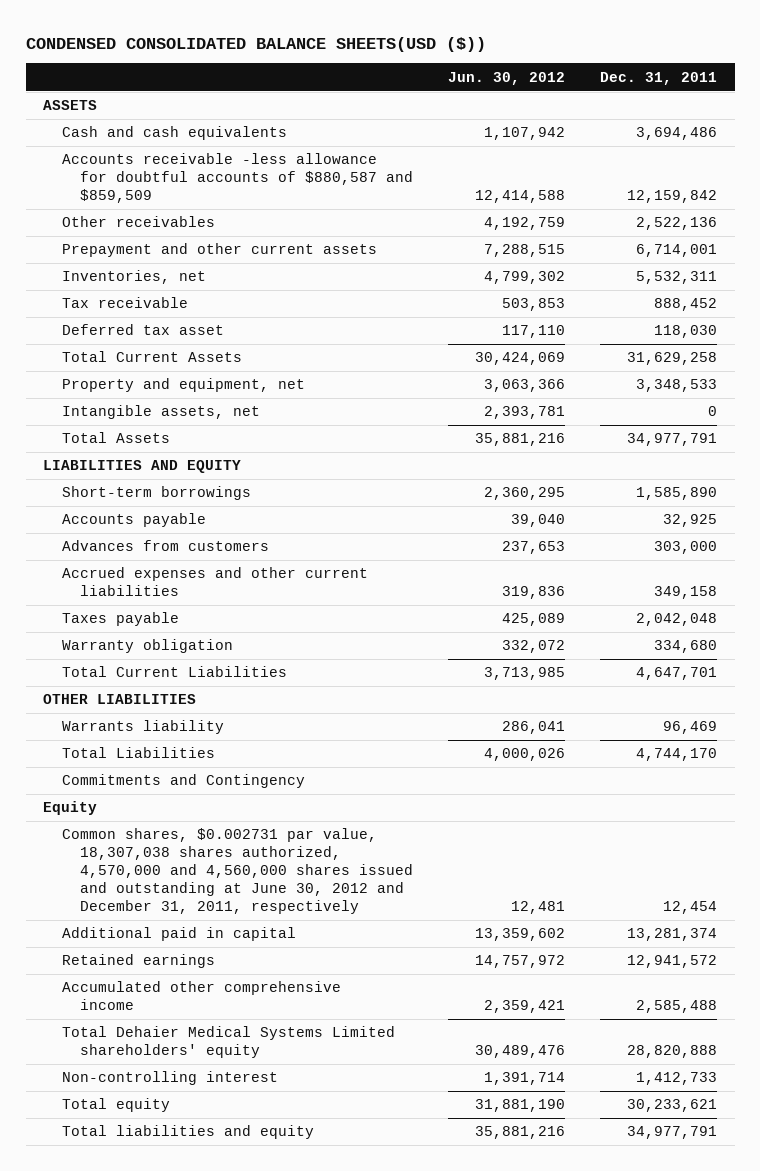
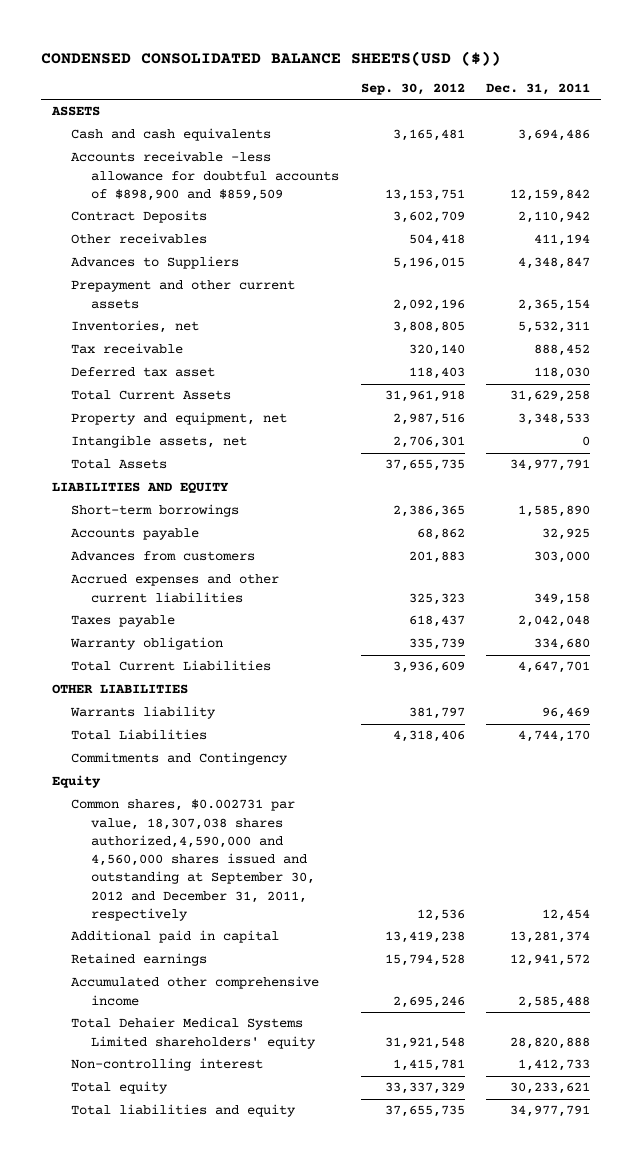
[448,71,566,85] Jun. 30, 2012 -> none
none -> [360,83,465,96] Sep. 30, 2012
[61,153,414,204] Accounts receivable -less allowance for doubtful accounts of $880,587 and $859,509 -> [71,151,339,201] Accounts receivable -less allowance for doubtful accounts of $898,900 and $859,509
none -> [71,210,208,224] Contract Deposits
[636,217,718,231] 2,522,136 -> [534,234,591,247] 411,194
none -> [71,256,240,270] Advances to Suppliers
[636,244,718,258] 6,714,001 -> [518,298,591,311] 2,365,154
[61,828,414,915] Common shares, $0.002731 par value, 18,307,038 shares authorized, 4,570,000 and 4,560,000 shares issued and outstanding at June 30, 2012 and December 31, 2011, respectively -> [71,799,315,921] Common shares, $0.002731 par value, 18,307,038 shares authorized,4,590,000 and 4,560,000 shares issued and outstanding at September 30, 2012 and December 31, 2011, respectively

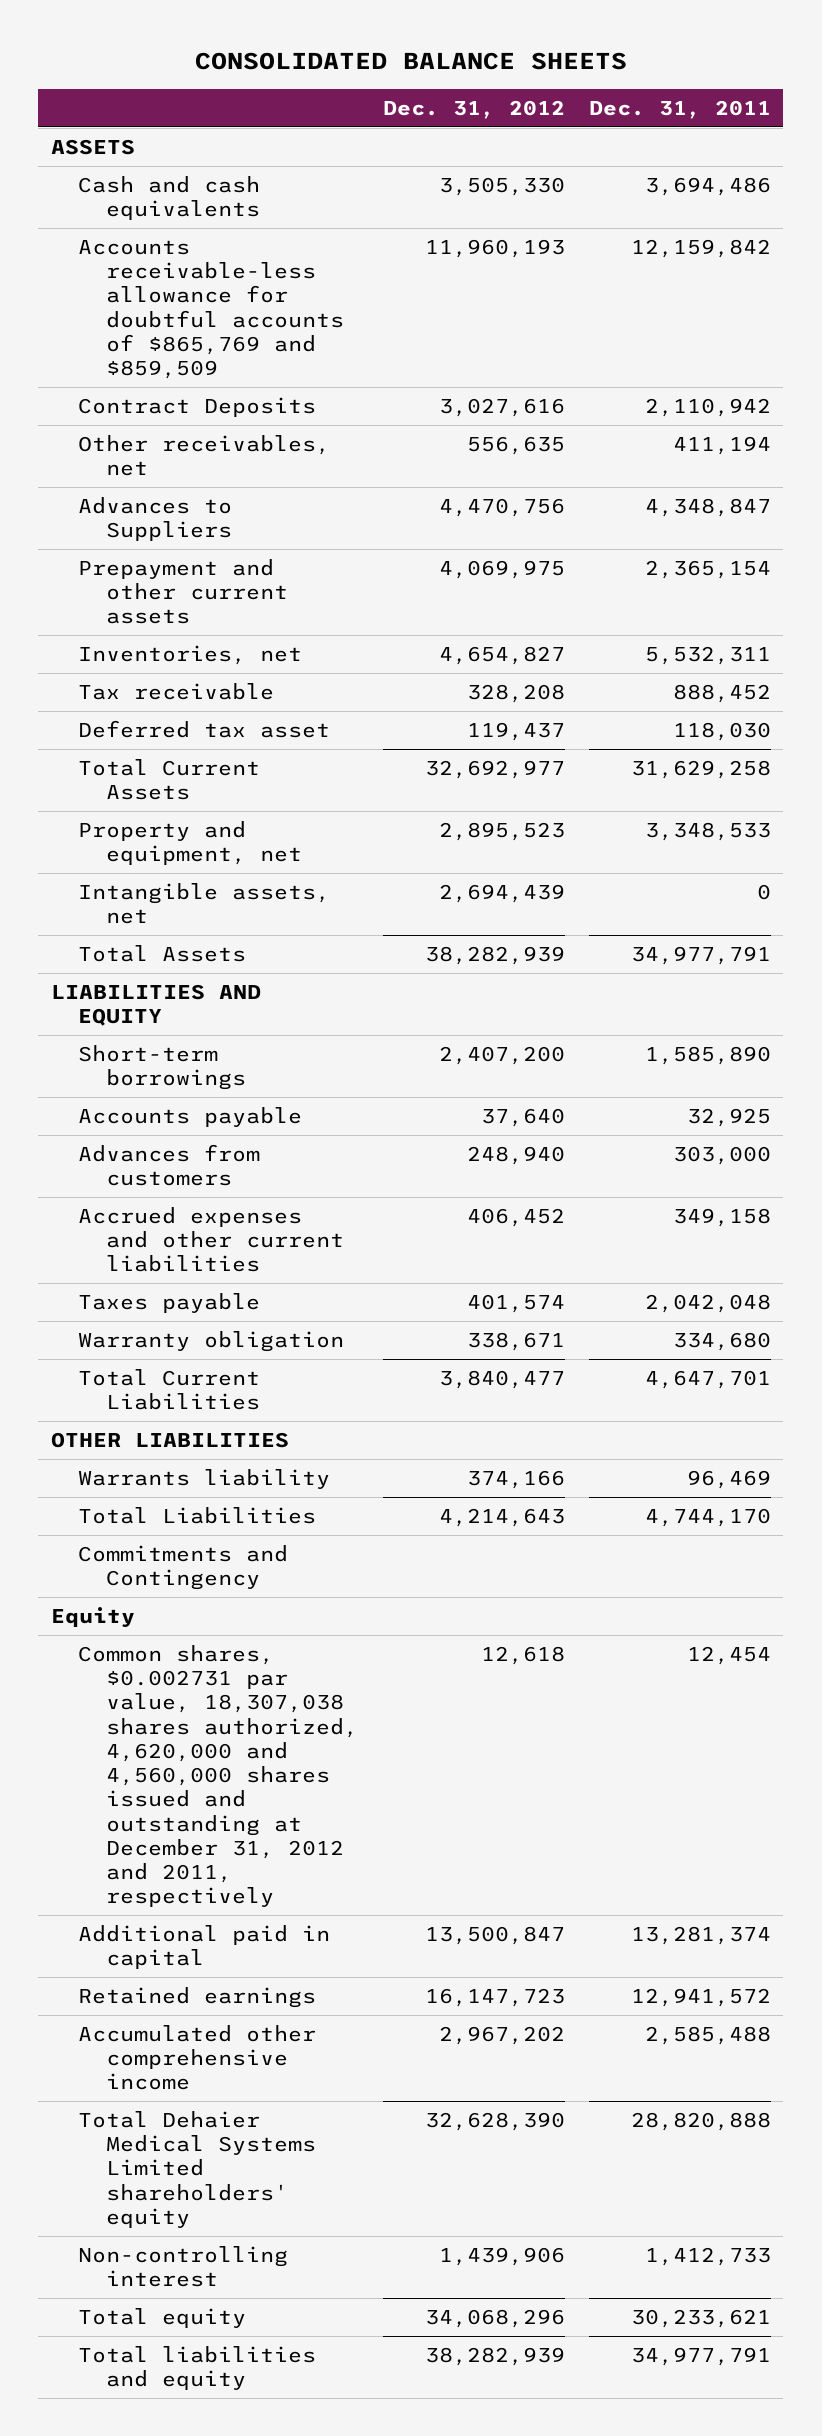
[40,50,501,66] CONDENSED CONSOLIDATED BALANCE SHEETS(USD ($)) -> [194,52,627,71] CONSOLIDATED BALANCE SHEETS
[360,83,465,96] Sep. 30, 2012 -> none
none -> [382,99,565,119] Dec. 31, 2012
[71,151,339,201] Accounts receivable -less allowance for doubtful accounts of $898,900 and $859,509 -> [78,239,345,380] Accounts receivable-less allowance for doubtful accounts of $865,769 and $859,509
[71,233,208,245] Other receivables -> [78,434,331,477] Other receivables, net
[71,799,315,921] Common shares, $0.002731 par value, 18,307,038 shares authorized,4,590,000 and 4,560,000 shares issued and outstanding at September 30, 2012 and December 31, 2011, respectively -> [78,1644,359,1908] Common shares, $0.002731 par value, 18,307,038 shares authorized, 4,620,000 and 4,560,000 shares issued and outstanding at December 31, 2012 and 2011, respectively

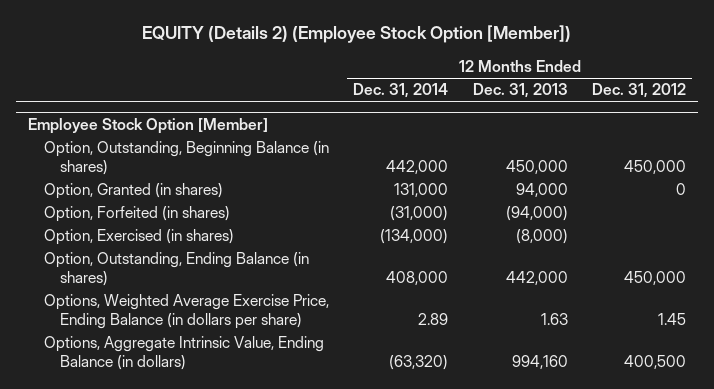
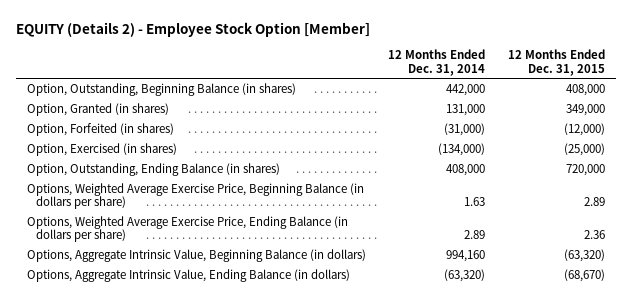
[142,25,572,44] EQUITY (Details 2) (Employee Stock Option [Member]) -> [15,21,370,37] EQUITY (Details 2) - Employee Stock Option [Member]
[472,83,568,99] Dec. 31, 2013 -> none
[592,83,687,99] Dec. 31, 2012 -> none
none -> [507,49,605,76] 12 Months Ended Dec. 31, 2015
[27,117,268,134] Employee Stock Option [Member] -> none
none -> [26,183,364,210] Options, Weighted Average Exercise Price, Beginning Balance (in dollars per share)
none -> [26,249,366,263] Options, Aggregate Intrinsic Value, Beginning Balance (in dollars)

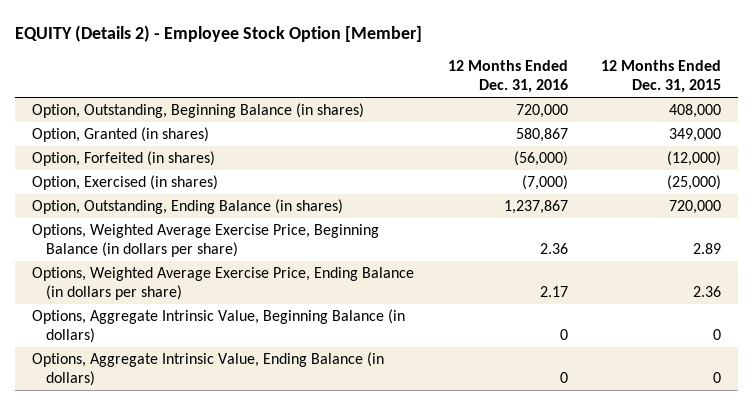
[388,49,486,76] 12 Months Ended Dec. 31, 2014 -> none
none -> [447,60,568,94] 12 Months Ended Dec. 31, 2016
[563,249,605,263] (63,320) -> [713,328,722,340] 0
[563,269,605,283] (68,670) -> [713,371,722,383] 0

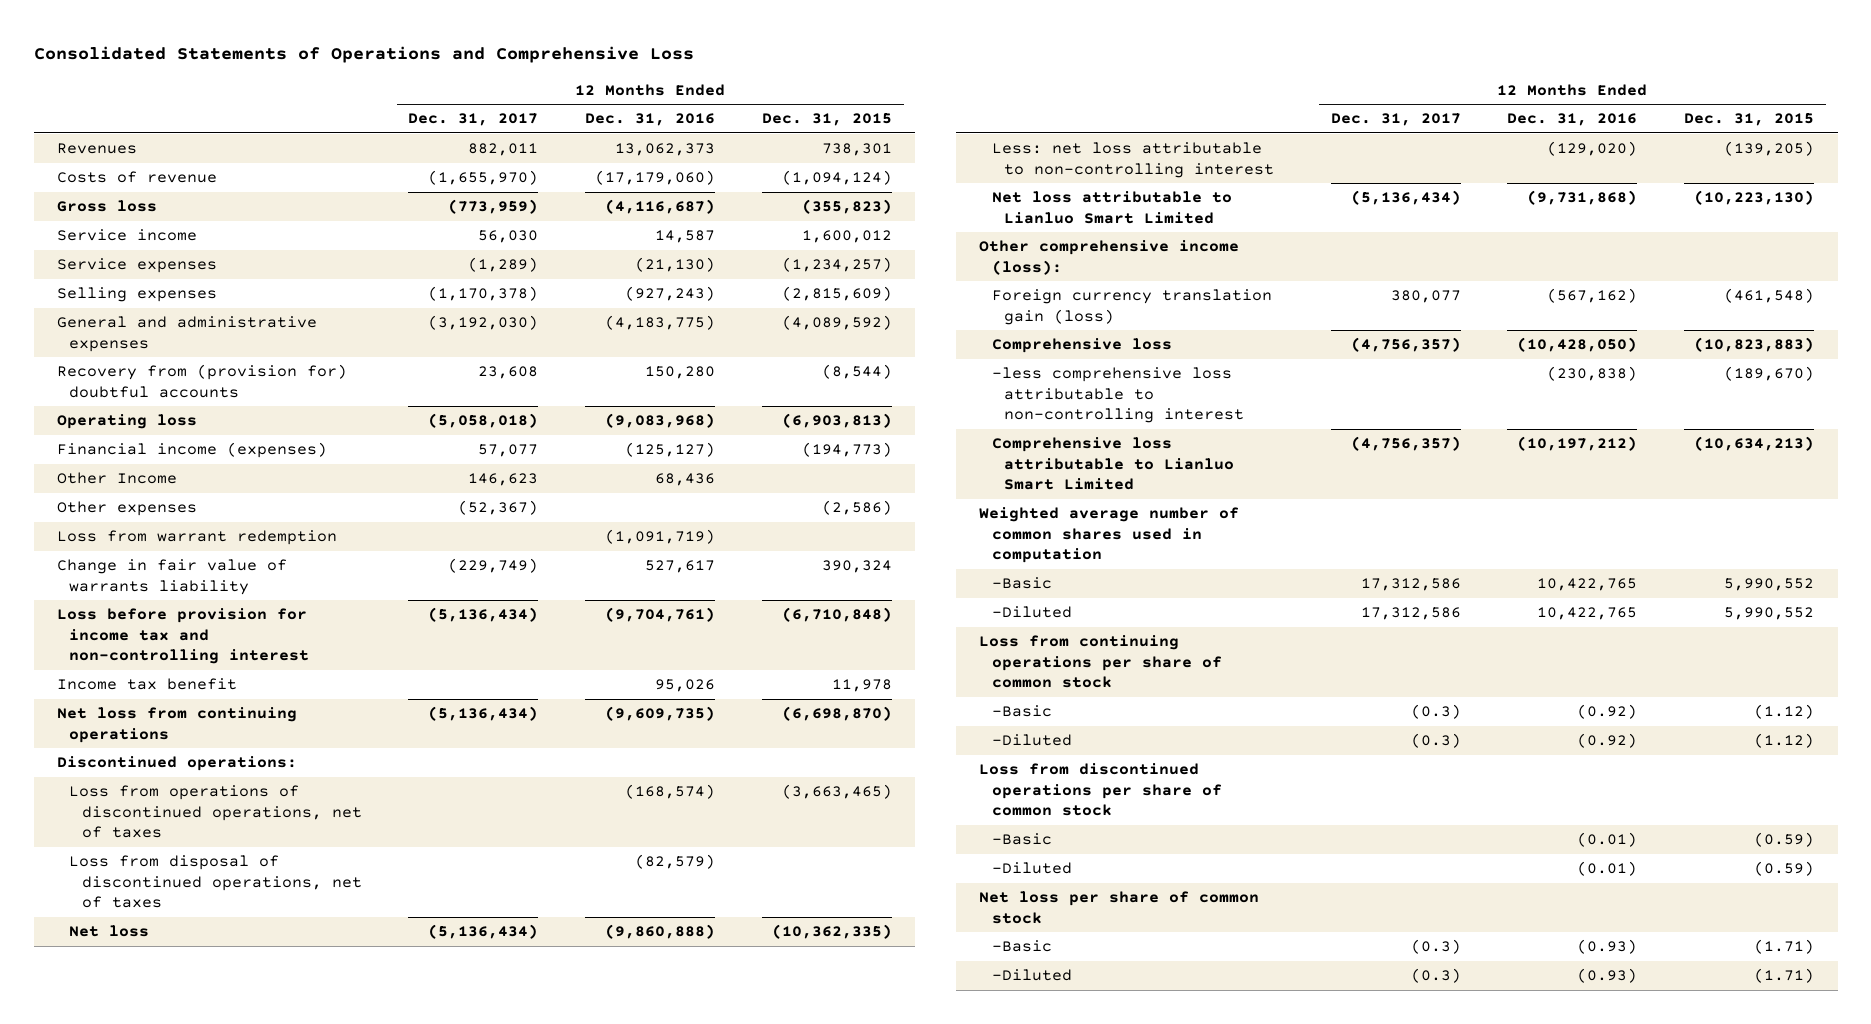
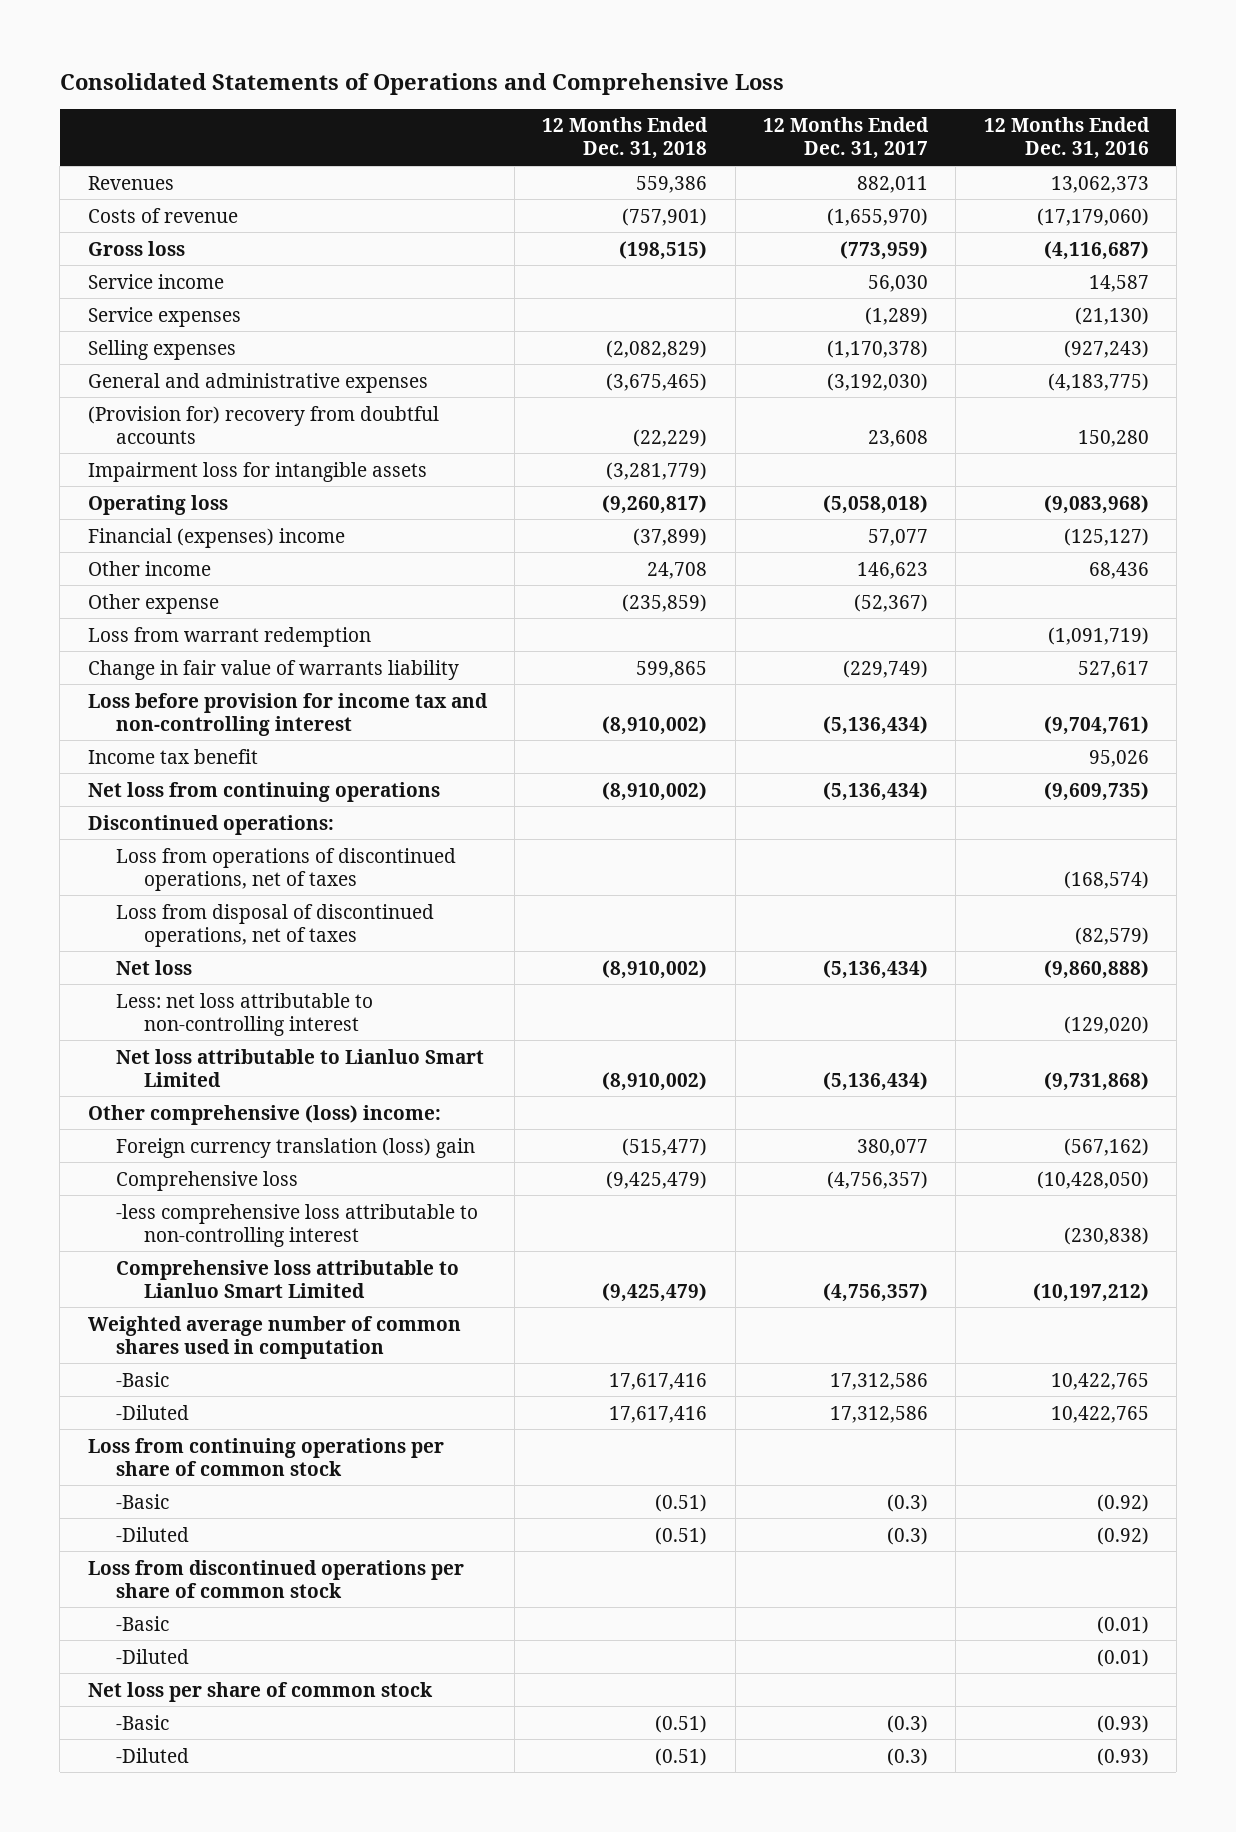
[762,113,893,127] Dec. 31, 2015 -> none
none -> [542,117,709,160] 12 Months Ended Dec. 31, 2018
[57,364,348,398] Recovery from (provision for) doubtful accounts -> [87,405,439,444] (Provision for) recovery from doubtful accounts
none -> [87,461,427,482] Impairment loss for intangible assets
[57,442,328,459] Financial income (expenses) -> [87,527,345,548] Financial (expenses) income
[57,472,178,485] Other Income -> [87,560,211,576] Other income
[57,501,198,517] Other expenses -> [87,593,219,614] Other expense
[979,240,1240,275] Other comprehensive income (loss): -> [87,1104,441,1125] Other comprehensive (loss) income:
[991,289,1272,325] Foreign currency translation gain (loss) -> [115,1137,475,1158] Foreign currency translation (loss) gain

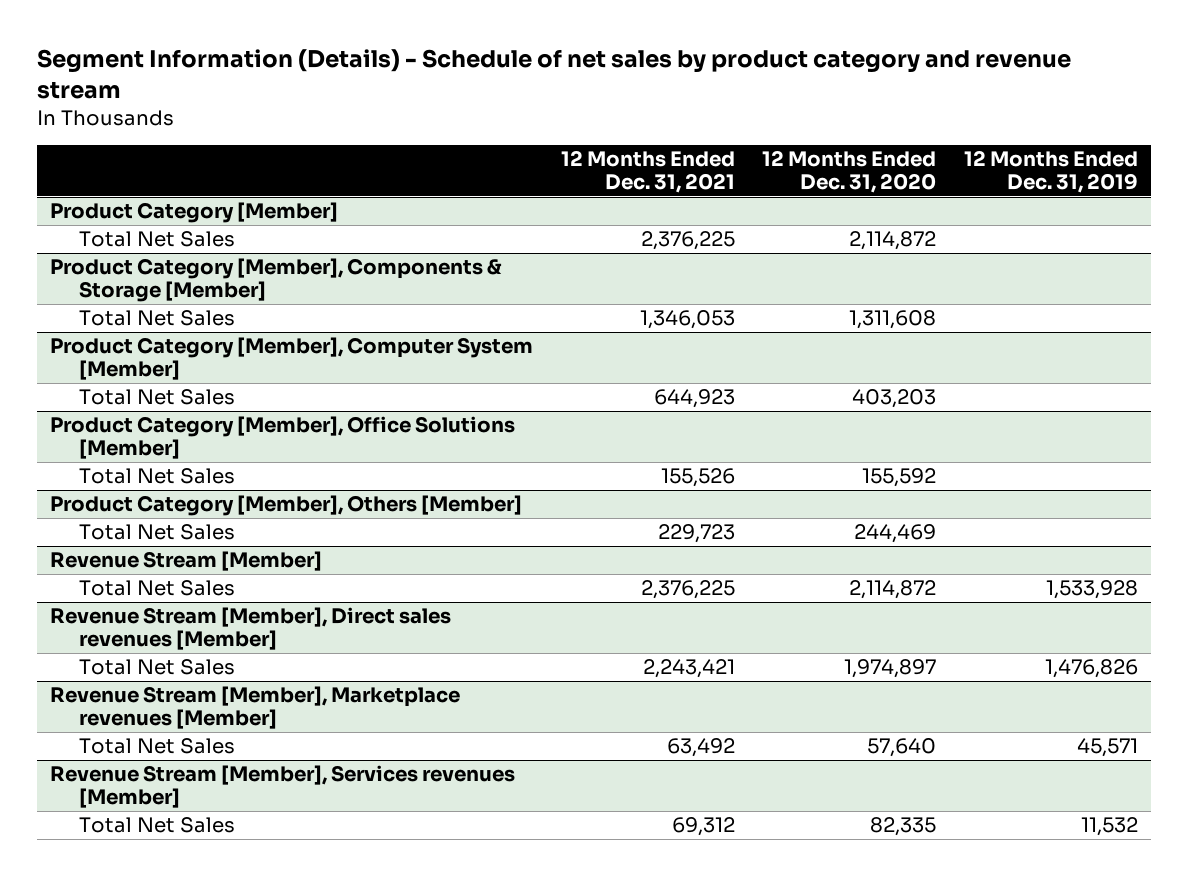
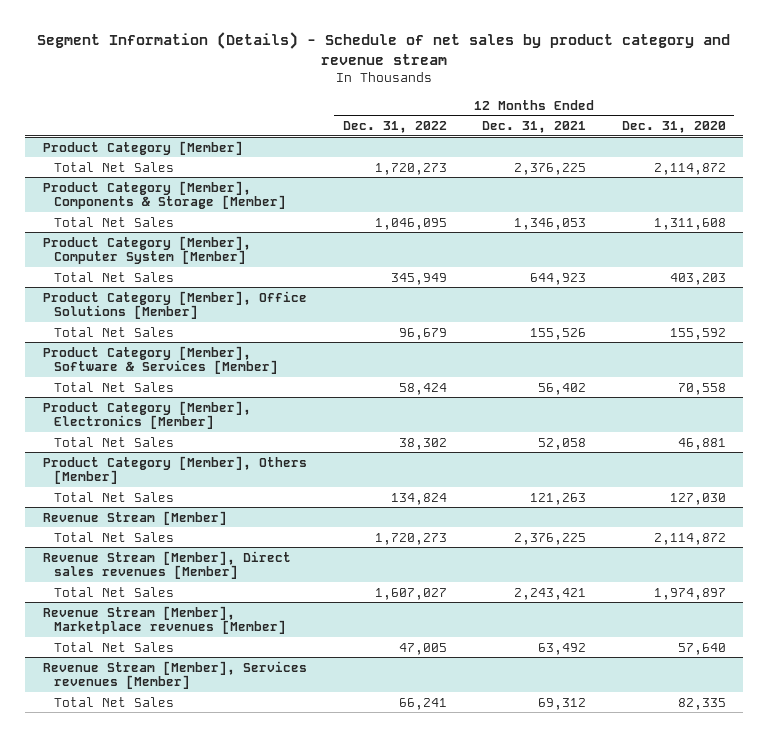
[963,149,1138,193] 12 Months Ended Dec. 31, 2019 -> none
none -> [342,120,447,133] Dec. 31, 2022
none -> [43,345,279,375] Product Category [Member], Software & Services [Member]
none -> [54,381,175,392] Total Net Sales
none -> [43,400,252,430] Product Category [Member], Electronics [Member]
none -> [54,436,175,447] Total Net Sales
[657,524,735,544] 229,723 -> [530,492,587,505] 121,263
[854,524,937,544] 244,469 -> [669,492,726,505] 127,030

